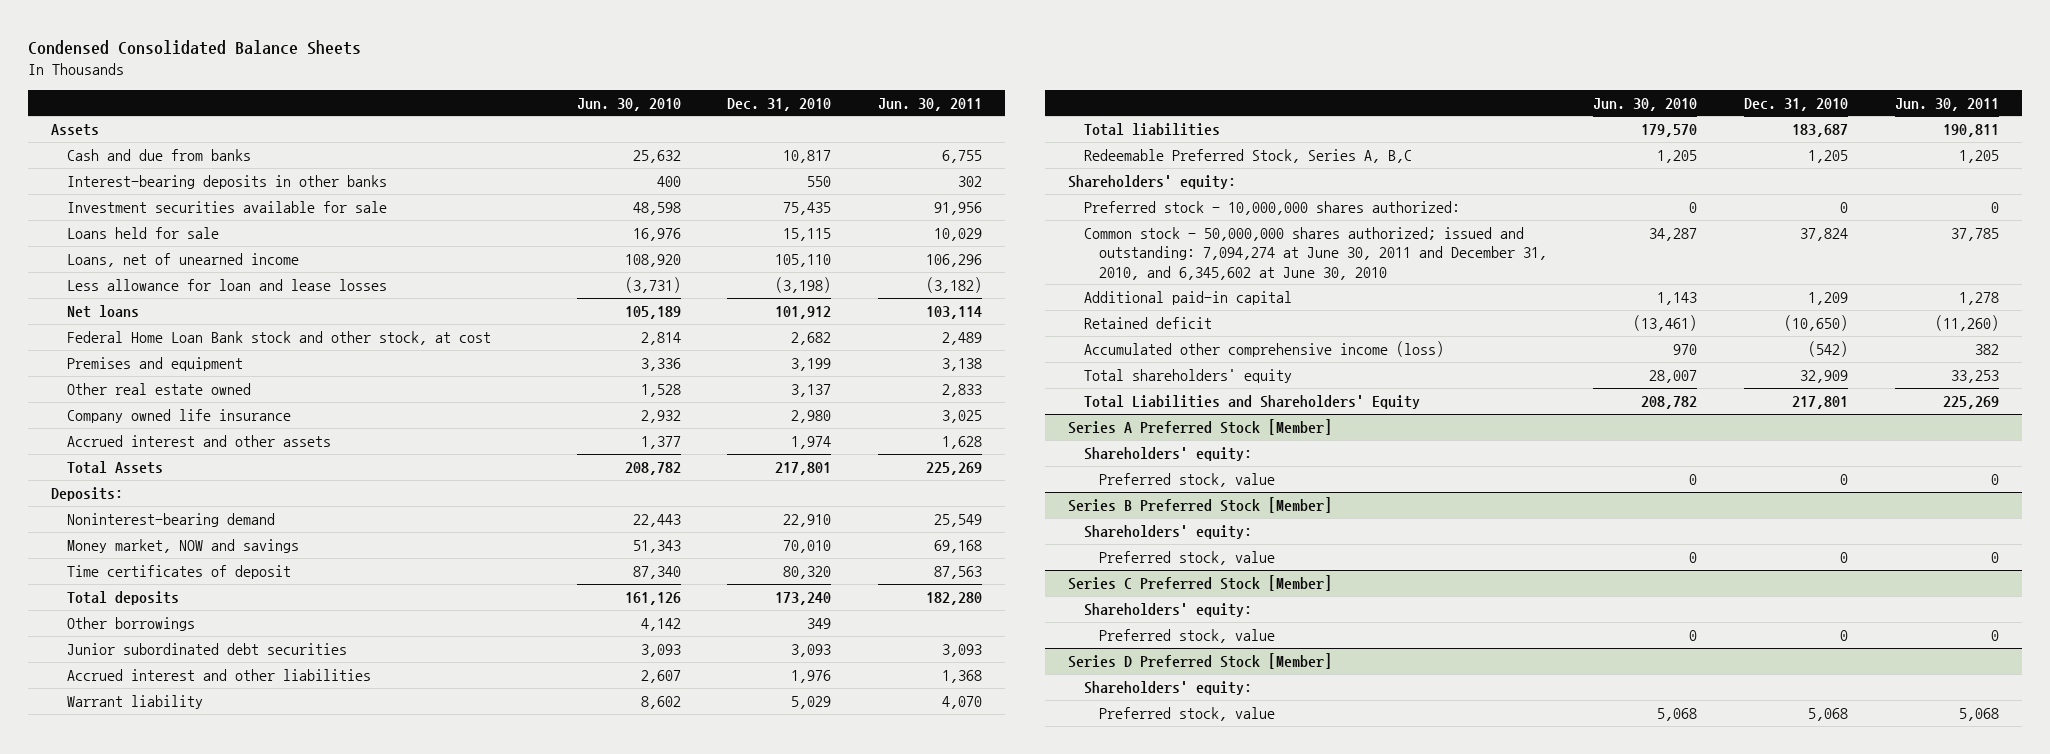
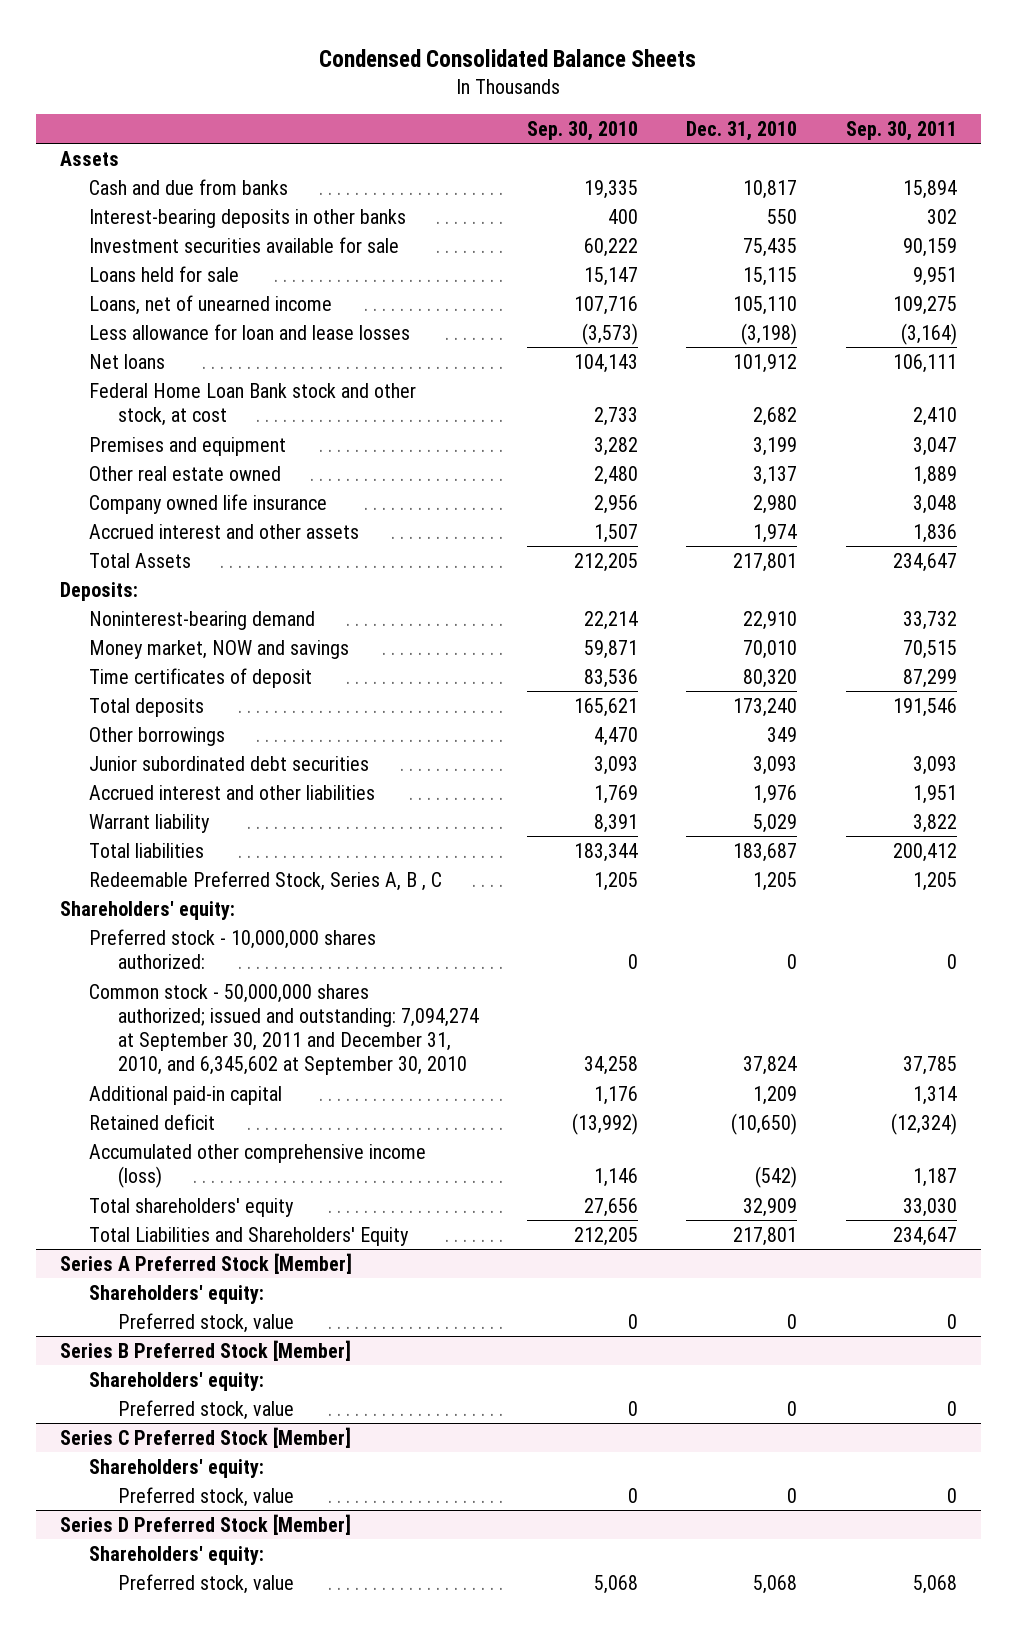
[576,97,681,111] Jun. 30, 2010 -> none
[877,97,982,111] Jun. 30, 2011 -> none
none -> [527,120,639,141] Sep. 30, 2010
none -> [845,120,957,141] Sep. 30, 2011
[1083,148,1412,163] Redeemable Preferred Stock, Series A, B,C -> [88,870,442,891] Redeemable Preferred Stock, Series A, B , C
[1083,226,1547,280] Common stock - 50,000,000 shares authorized; issued and outstanding: 7,094,274 at June 30, 2011 and December 31, 2010, and 6,345,602 at June 30, 2010 -> [88,983,479,1075] Common stock - 50,000,000 shares authorized; issued and outstanding: 7,094,274 at September 30, 2011 and December 31, 2010, and 6,345,602 at September 30, 2010

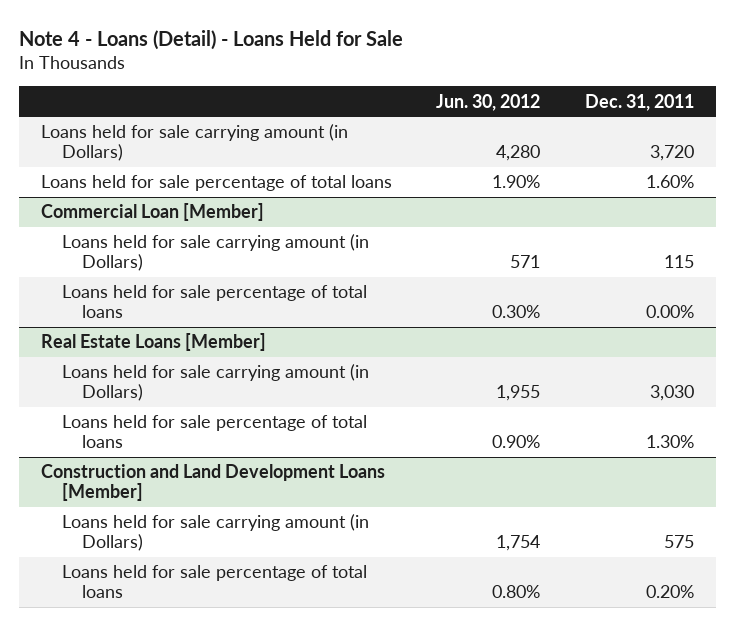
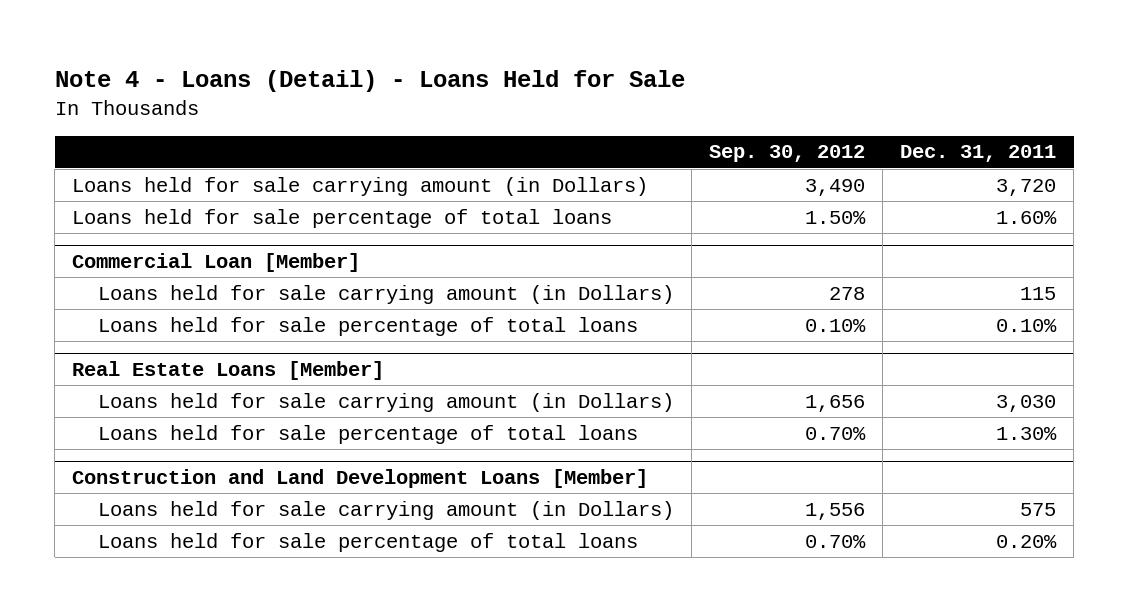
[436,93,541,111] Jun. 30, 2012 -> none
none -> [709,145,866,163] Sep. 30, 2012
[645,305,694,319] 0.00% -> [996,318,1058,332] 0.10%

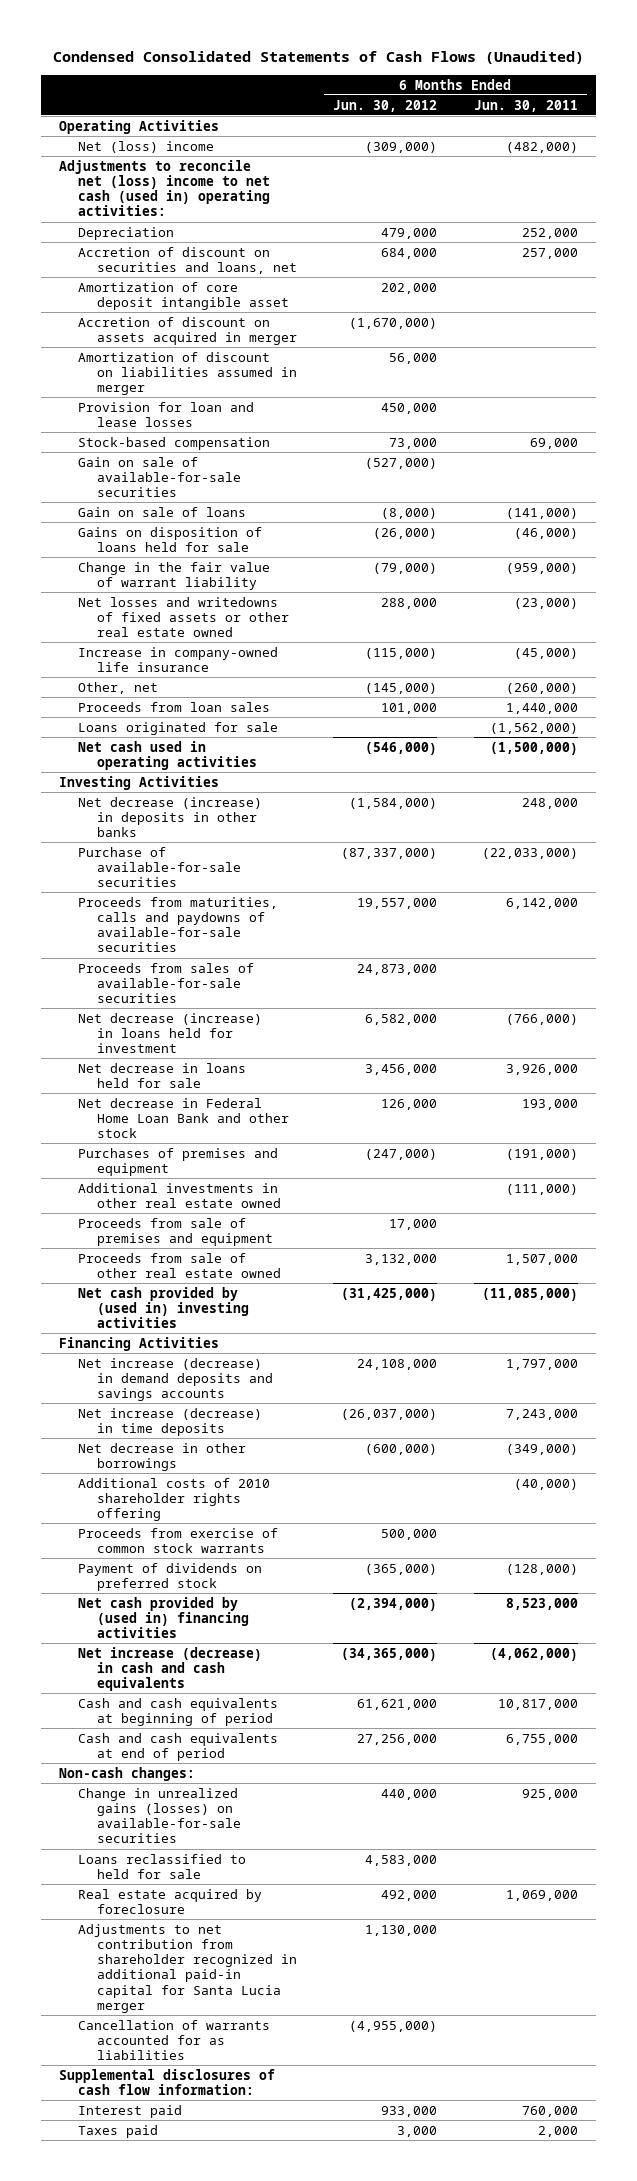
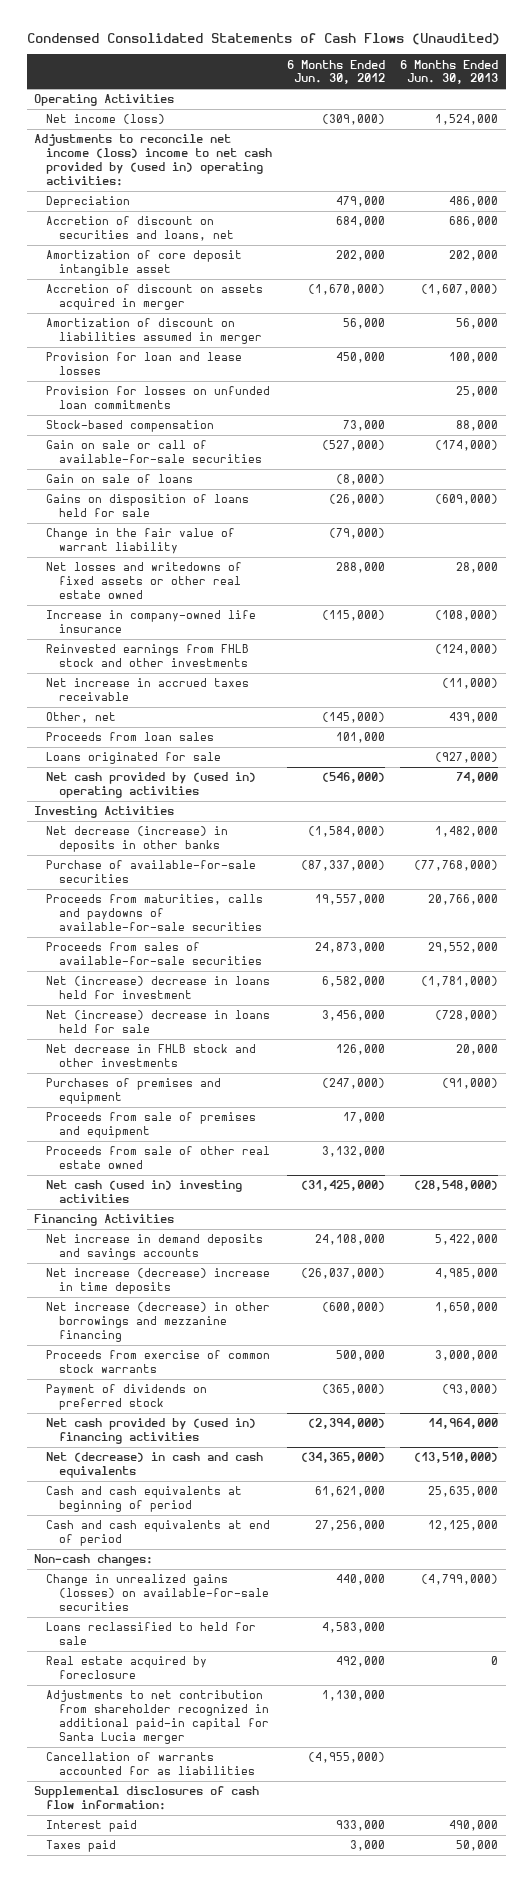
[473,99,578,112] Jun. 30, 2011 -> none
none -> [400,59,499,85] 6 Months Ended Jun. 30, 2013
[78,140,215,153] Net (loss) income -> [46,114,166,125] Net income (loss)
[59,159,271,217] Adjustments to reconcile net (loss) income to net cash (used in) operating activities: -> [34,134,273,186] Adjustments to reconcile net income (loss) income to net cash provided by (used in) operating activities:
none -> [46,386,271,410] Provision for losses on unfunded loan commitments
[78,456,241,498] Gain on sale of available-for-sale securities -> [46,440,262,464] Gain on sale or call of available-for-sale securities
none -> [46,644,250,668] Reinvested earnings from FHLB stock and other investments
none -> [46,678,250,702] Net increase in accrued taxes receivable
[78,740,257,770] Net cash used in operating activities -> [46,772,257,799] Net cash provided by (used in) operating activities
[78,1012,263,1054] Net decrease (increase) in loans held for investment -> [46,976,271,1000] Net (increase) decrease in loans held for investment
[78,1062,247,1088] Net decrease in loans held for sale -> [46,1010,271,1034] Net (increase) decrease in loans held for sale
[78,1097,289,1139] Net decrease in Federal Home Loan Bank and other stock -> [46,1044,257,1068] Net decrease in FHLB stock and other investments
[78,1182,281,1208] Additional investments in other real estate owned -> none
[78,1286,249,1329] Net cash provided by (used in) investing activities -> [46,1180,243,1204] Net cash (used in) investing activities
[78,1477,271,1522] Additional costs of 2010 shareholder rights offering -> none
[78,1357,273,1402] Net increase (decrease) in demand deposits and savings accounts -> [46,1234,264,1261] Net increase in demand deposits and savings accounts
[78,1407,263,1436] Net increase (decrease) in time deposits -> [46,1268,271,1295] Net increase (decrease) increase in time deposits
[78,1442,247,1471] Net decrease in other borrowings -> [46,1302,271,1342] Net increase (decrease) in other borrowings and mezzanine financing
[78,1646,263,1692] Net increase (decrease) in cash and cash equivalents -> [46,1452,264,1479] Net (decrease) in cash and cash equivalents

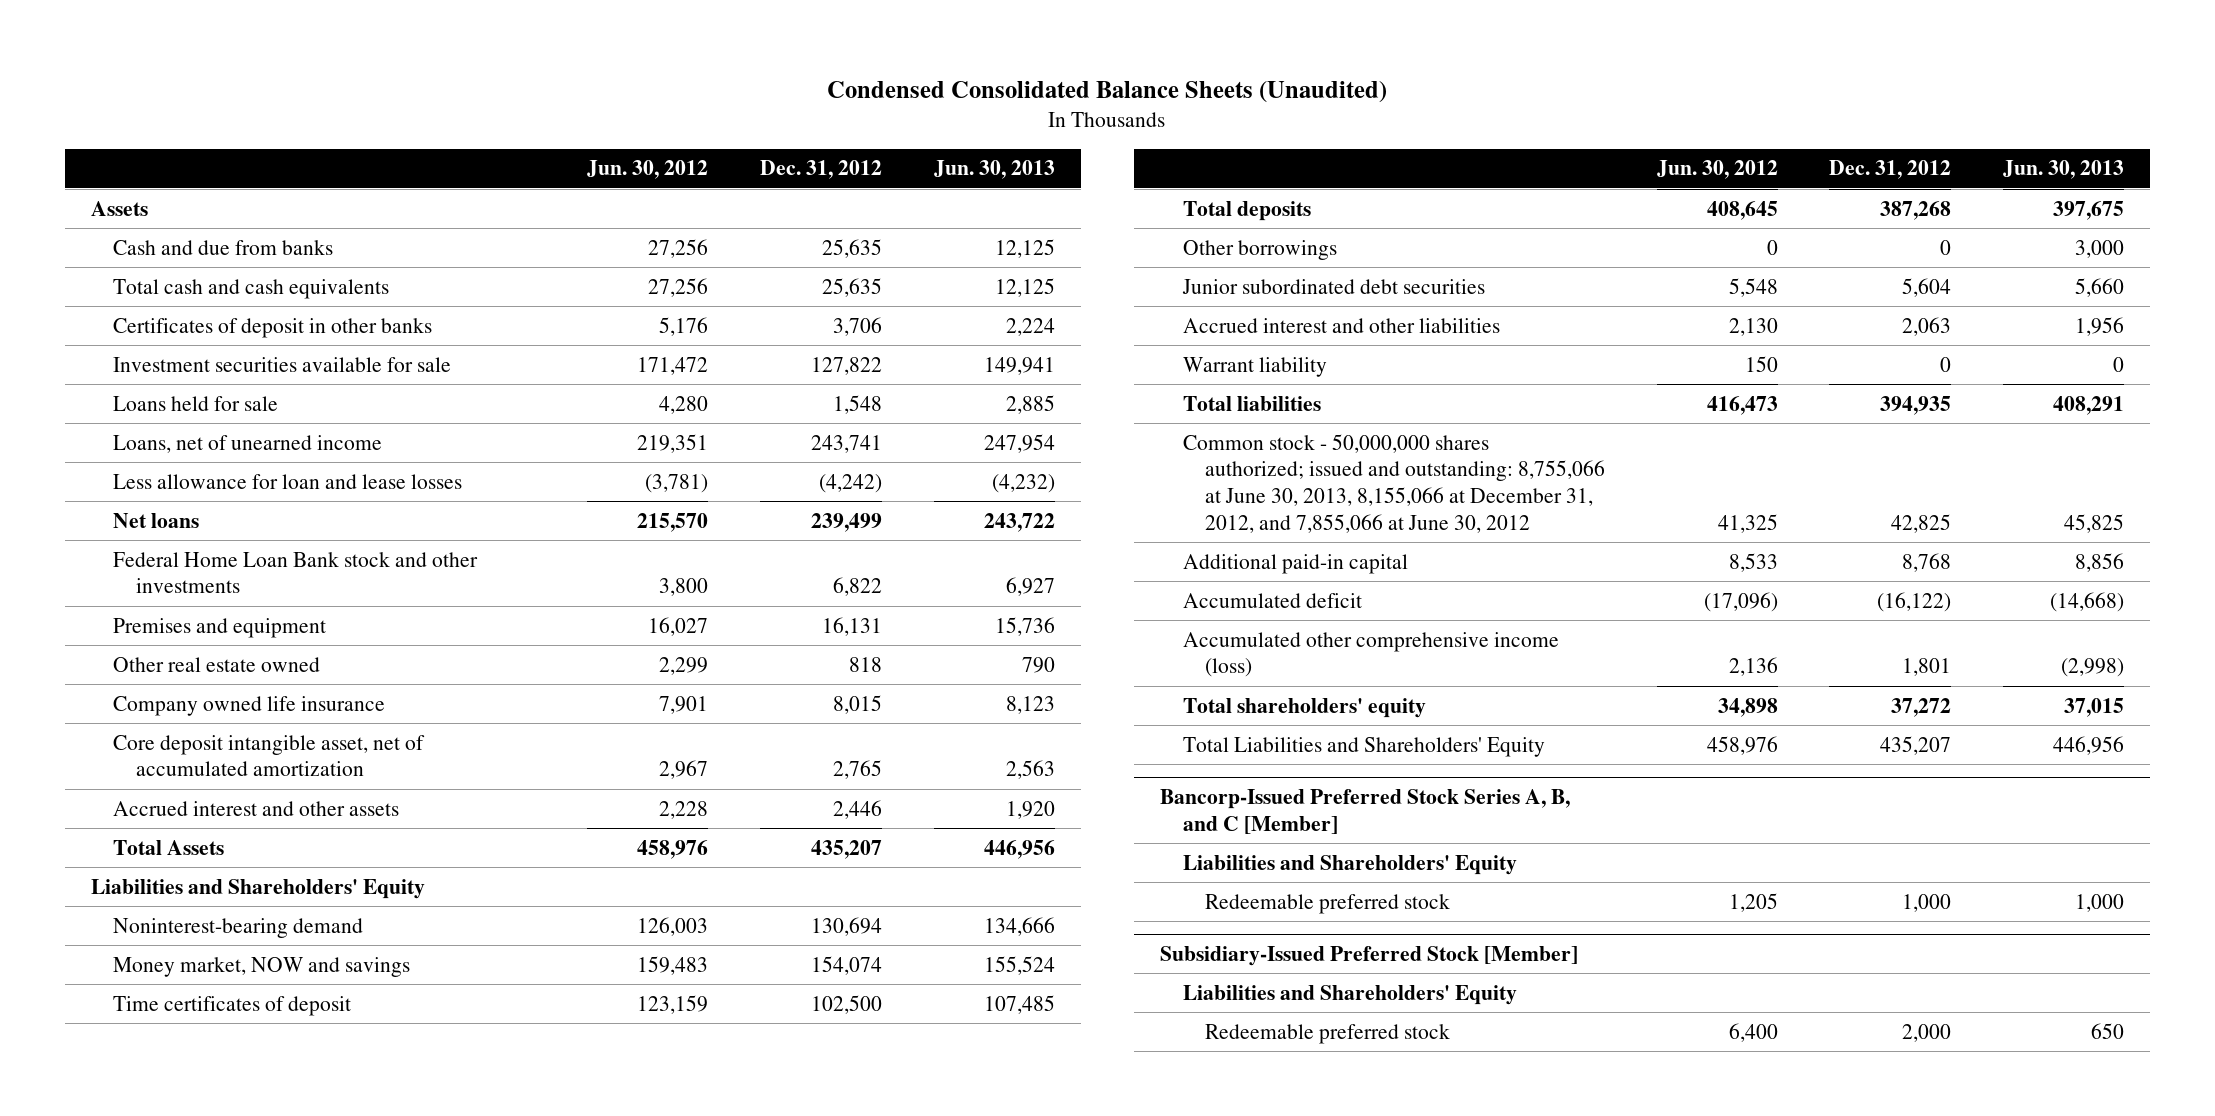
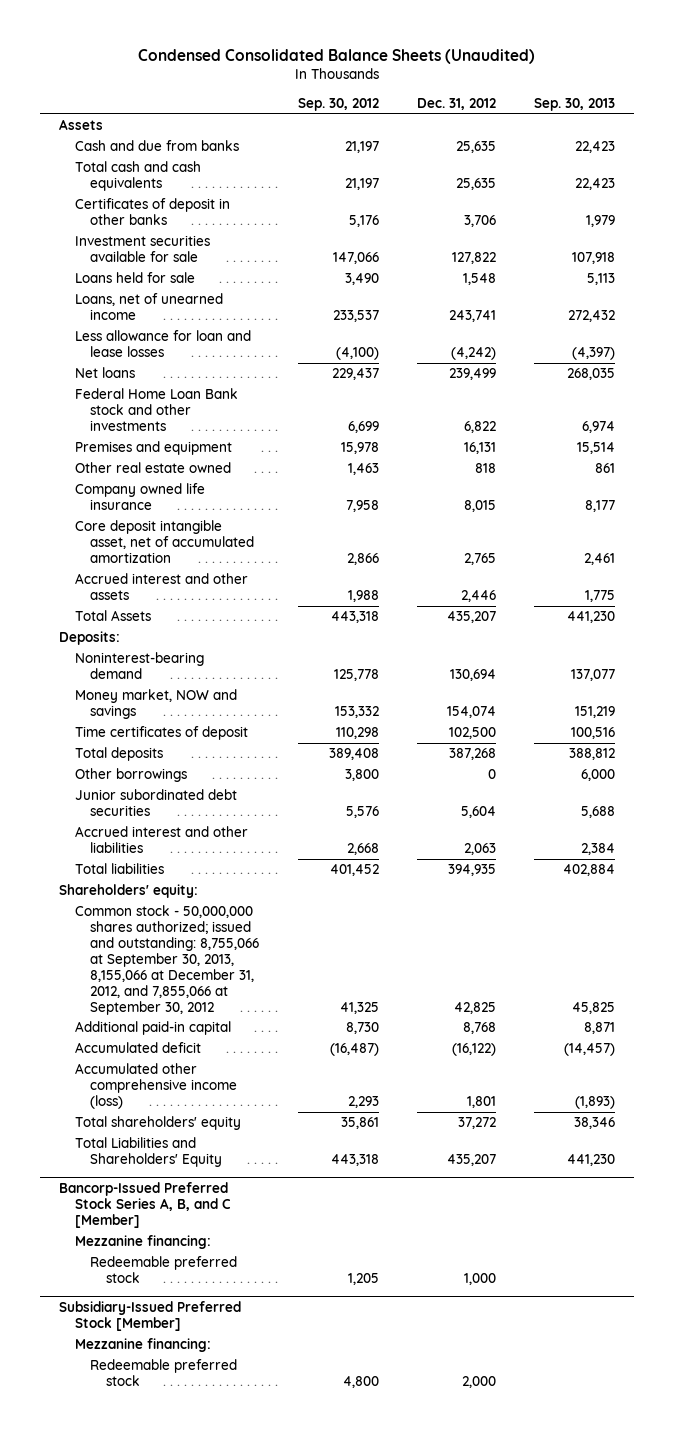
[587,160,709,180] Jun. 30, 2012 -> none
[933,160,1055,180] Jun. 30, 2013 -> none
none -> [297,97,379,111] Sep. 30, 2012
none -> [533,97,615,111] Sep. 30, 2013
[90,878,425,899] Liabilities and Shareholders' Equity -> none
none -> [59,631,121,646] Deposits:
[1182,356,1327,377] Warrant liability -> none
none -> [59,884,199,899] Shareholders' equity:
[1182,433,1606,533] Common stock - 50,000,000 shares authorized; issued and outstanding: 8,755,066 at June 30, 2013, 8,155,066 at December 31, 2012, and 7,855,066 at June 30, 2012 -> [74,905,260,1015] Common stock - 50,000,000 shares authorized; issued and outstanding: 8,755,066 at September 30, 2013, 8,155,066 at December 31, 2012, and 7,855,066 at September 30, 2012
[1182,854,1517,875] Liabilities and Shareholders' Equity -> none
none -> [74,1235,211,1250] Mezzanine financing:
[1182,984,1517,1005] Liabilities and Shareholders' Equity -> none
none -> [74,1338,211,1353] Mezzanine financing:

